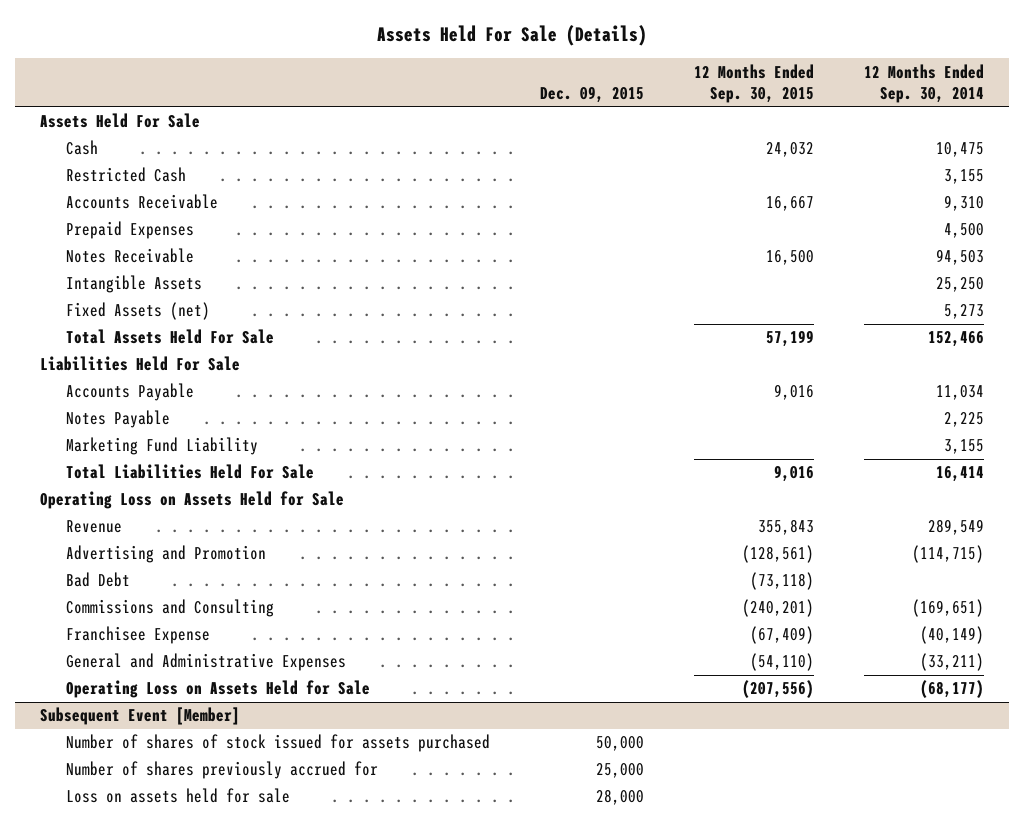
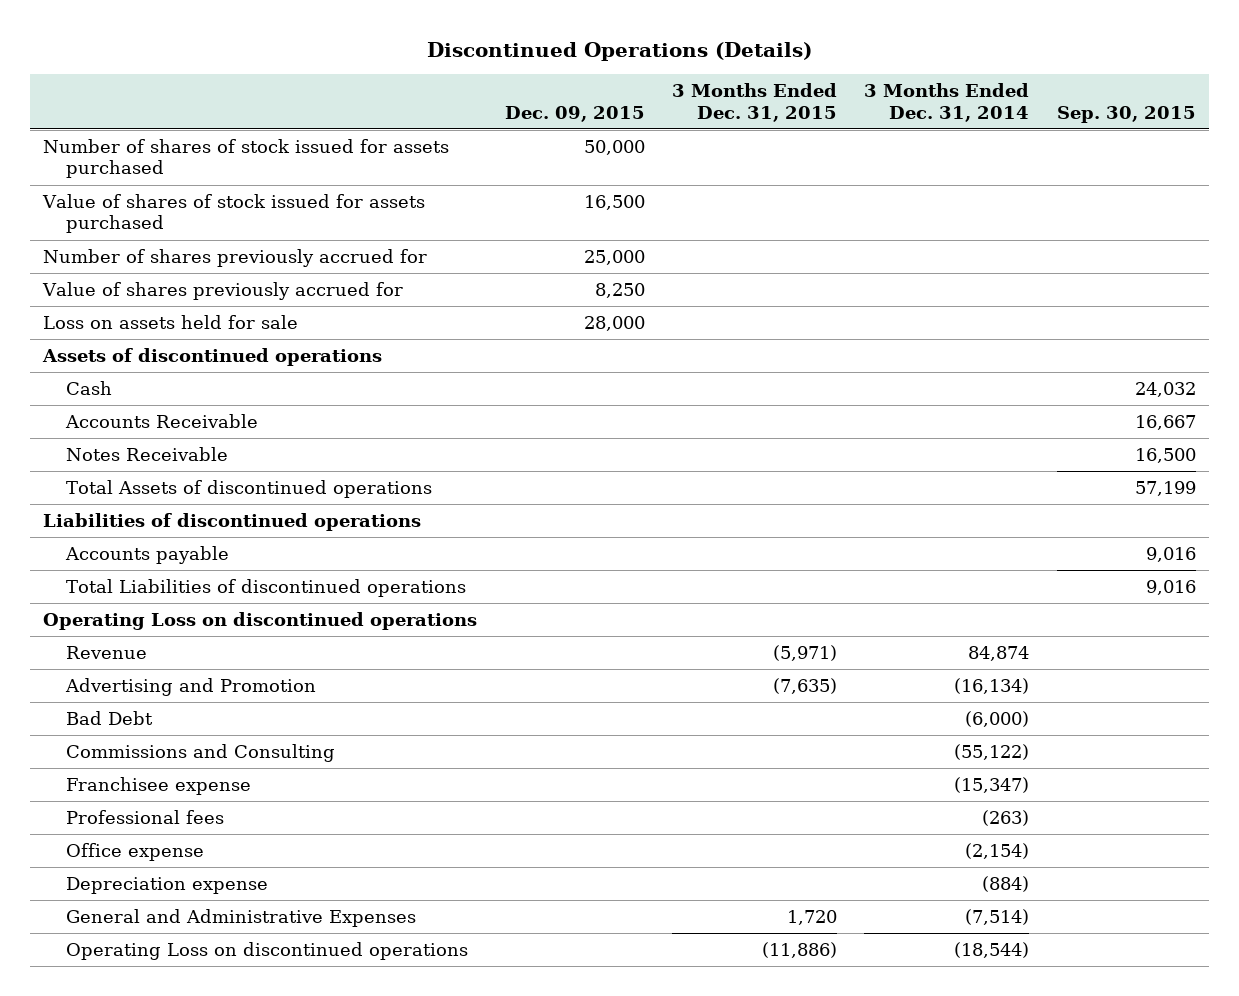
[376,25,647,47] Assets Held For Sale (Details) -> [426,41,812,61] Discontinued Operations (Details)
[694,63,815,104] 12 Months Ended Sep. 30, 2015 -> none
[864,63,985,104] 12 Months Ended Sep. 30, 2014 -> none
none -> [672,83,838,122] 3 Months Ended Dec. 31, 2015
none -> [864,83,1030,122] 3 Months Ended Dec. 31, 2014
none -> [1056,105,1196,123] Sep. 30, 2015
none -> [43,138,450,179] Number of shares of stock issued for assets purchased
none -> [42,193,426,234] Value of shares of stock issued for assets purchased
none -> [43,248,428,267] Number of shares previously accrued for
none -> [42,281,404,300] Value of shares previously accrued for
none -> [43,314,299,329] Loss on assets held for sale
[39,113,200,129] Assets Held For Sale -> [42,347,383,366] Assets of discontinued operations
[65,167,186,183] Restricted Cash -> none
[65,221,194,240] Prepaid Expenses -> none
[65,275,202,294] Intangible Assets -> none
[65,302,210,321] Fixed Assets (net) -> none
[65,410,170,429] Notes Payable -> none
[65,437,258,456] Marketing Fund Liability -> none
[65,329,274,345] Total Assets Held For Sale -> [66,479,433,498] Total Assets of discontinued operations
[39,356,240,372] Liabilities Held For Sale -> [43,512,422,531] Liabilities of discontinued operations
[65,383,194,402] Accounts Payable -> [65,545,230,564] Accounts payable
[65,464,314,480] Total Liabilities Held For Sale -> [66,578,467,597] Total Liabilities of discontinued operations
[39,491,344,510] Operating Loss on Assets Held for Sale -> [43,611,478,630] Operating Loss on discontinued operations
[65,626,210,645] Franchisee Expense -> [66,776,252,795] Franchisee expense
none -> [66,809,225,824] Professional fees
none -> [66,842,205,861] Office expense
none -> [66,876,269,894] Depreciation expense
[39,707,240,726] Subsequent Event [Member] -> none
[65,734,490,753] Number of shares of stock issued for assets purchased -> none
[65,761,378,780] Number of shares previously accrued for -> none
[65,788,290,804] Loss on assets held for sale -> none
[65,680,370,699] Operating Loss on Assets Held for Sale -> [66,941,469,960] Operating Loss on discontinued operations

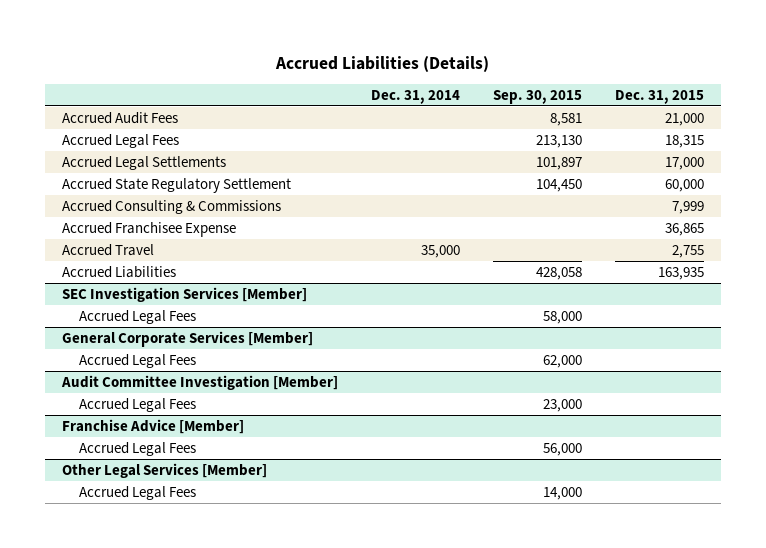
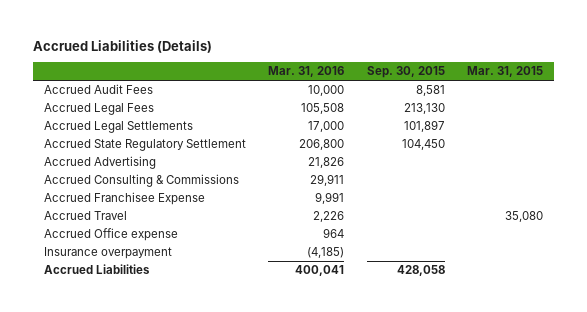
[371,89,461,104] Dec. 31, 2014 -> none
[615,89,705,104] Dec. 31, 2015 -> none
none -> [268,66,345,78] Mar. 31, 2016
none -> [466,66,543,78] Mar. 31, 2015
none -> [44,156,157,170] Accrued Advertising
none -> [44,228,179,242] Accrued Office expense
none -> [44,247,173,260] Insurance overpayment
[61,286,307,302] SEC Investigation Services [Member] -> none
[79,309,197,324] Accrued Legal Fees -> none
[61,330,313,347] General Corporate Services [Member] -> none
[79,353,197,368] Accrued Legal Fees -> none
[60,374,338,390] Audit Committee Investigation [Member] -> none
[79,397,197,412] Accrued Legal Fees -> none
[61,418,244,434] Franchise Advice [Member] -> none
[79,441,197,456] Accrued Legal Fees -> none
[61,462,267,478] Other Legal Services [Member] -> none
[79,485,197,500] Accrued Legal Fees -> none

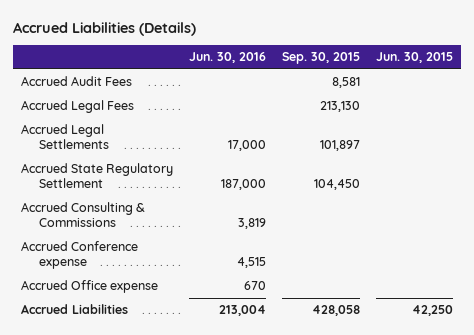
[268,66,345,78] Mar. 31, 2016 -> none
[466,66,543,78] Mar. 31, 2015 -> none
none -> [189,52,267,64] Jun. 30, 2016
none -> [375,52,453,64] Jun. 30, 2015
[44,156,157,170] Accrued Advertising -> none
[44,192,206,206] Accrued Franchisee Expense -> none
[44,211,128,221] Accrued Travel -> [21,241,139,270] Accrued Conference expense
[44,247,173,260] Insurance overpayment -> none

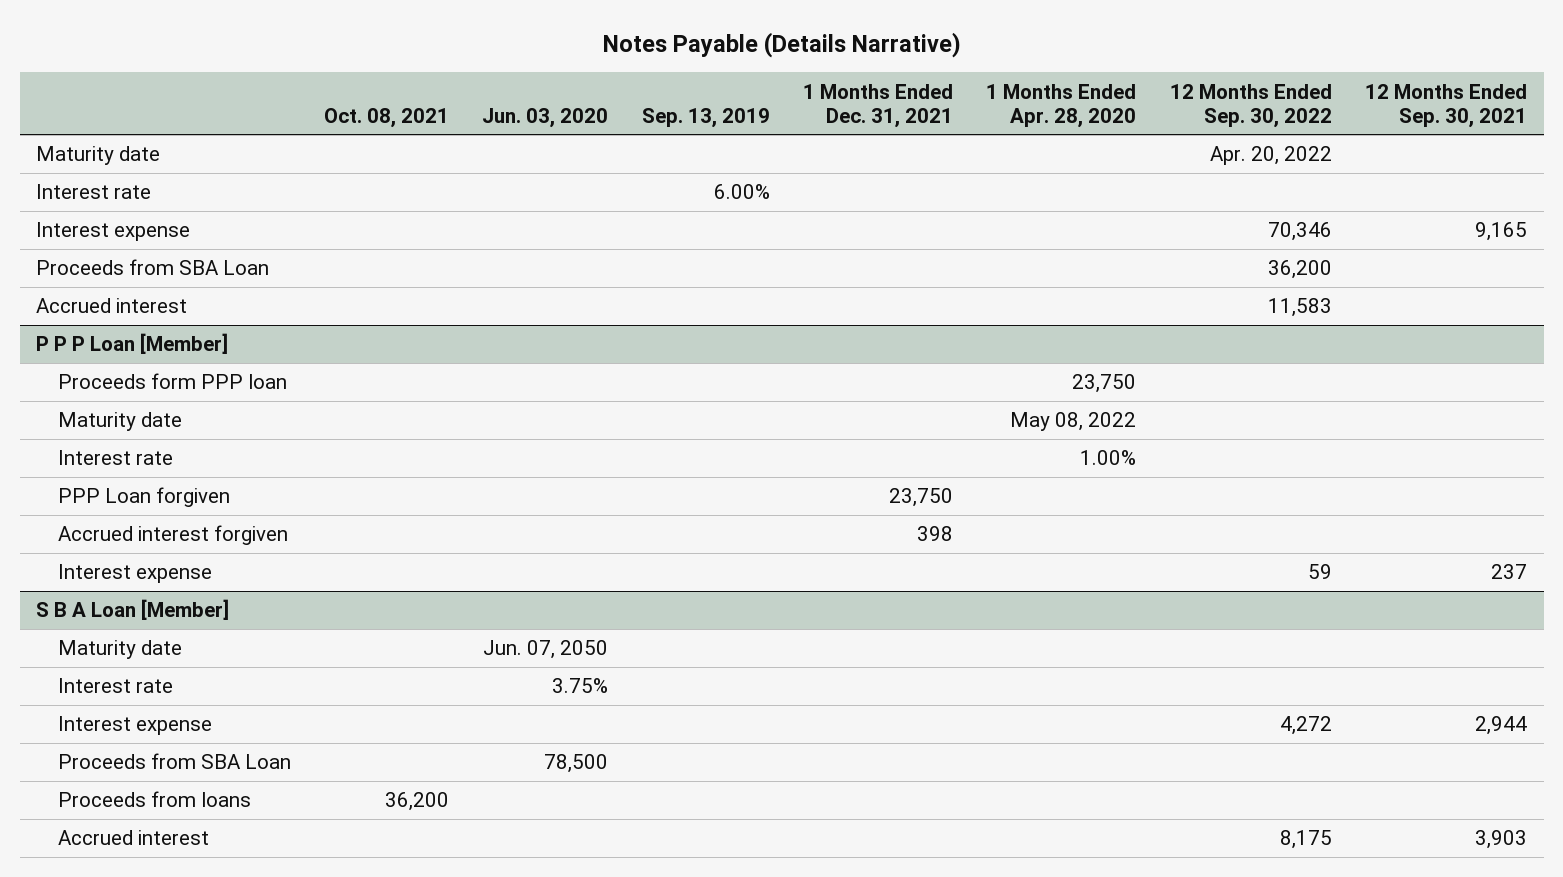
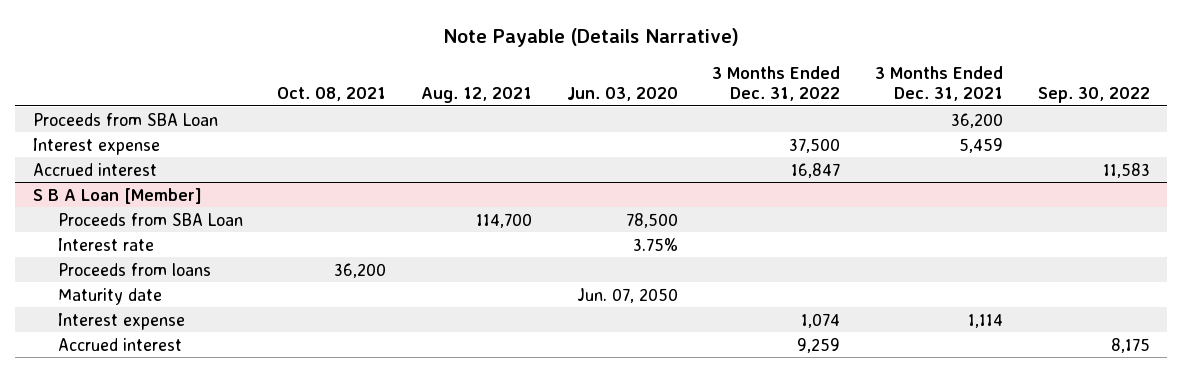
[602,31,961,58] Notes Payable (Details Narrative) -> [443,27,740,47] Note Payable (Details Narrative)
[641,107,770,128] Sep. 13, 2019 -> none
[803,83,954,128] 1 Months Ended Dec. 31, 2021 -> none
[986,83,1137,128] 1 Months Ended Apr. 28, 2020 -> none
[1169,83,1332,128] 12 Months Ended Sep. 30, 2022 -> none
[1365,83,1528,128] 12 Months Ended Sep. 30, 2021 -> none
none -> [421,87,533,104] Aug. 12, 2021
none -> [712,65,841,102] 3 Months Ended Dec. 31, 2022
none -> [874,65,1003,102] 3 Months Ended Dec. 31, 2021
none -> [1037,87,1150,104] Sep. 30, 2022
[36,146,161,166] Maturity date -> none
[36,184,152,200] Interest rate -> none
[36,222,191,242] Interest expense -> [32,137,160,155] Interest expense
[36,333,229,355] P P P Loan [Member] -> none
[57,373,287,390] Proceeds form PPP loan -> none
[57,412,182,432] Maturity date -> none
[57,450,173,466] Interest rate -> none
[57,487,230,508] PPP Loan forgiven -> none
[57,525,288,546] Accrued interest forgiven -> none
[57,564,212,584] Interest expense -> none
[57,678,173,694] Interest rate -> [57,237,154,251] Interest rate
[57,640,182,660] Maturity date -> [57,287,162,305] Maturity date
[57,716,212,736] Interest expense -> [57,312,185,330] Interest expense

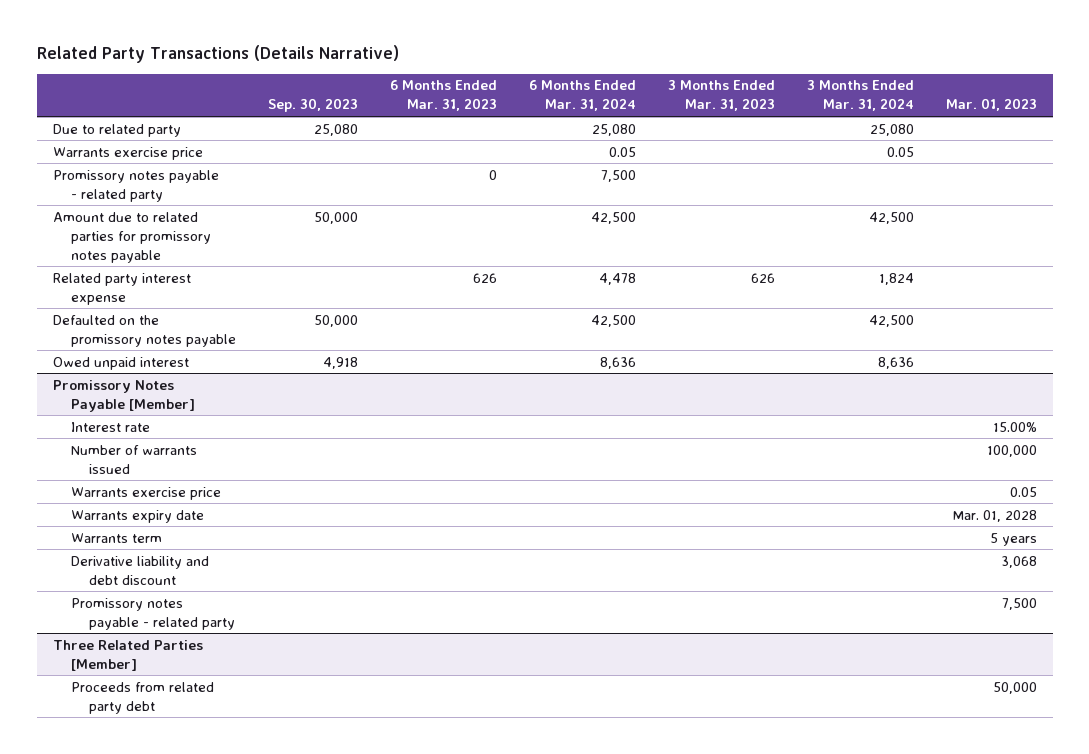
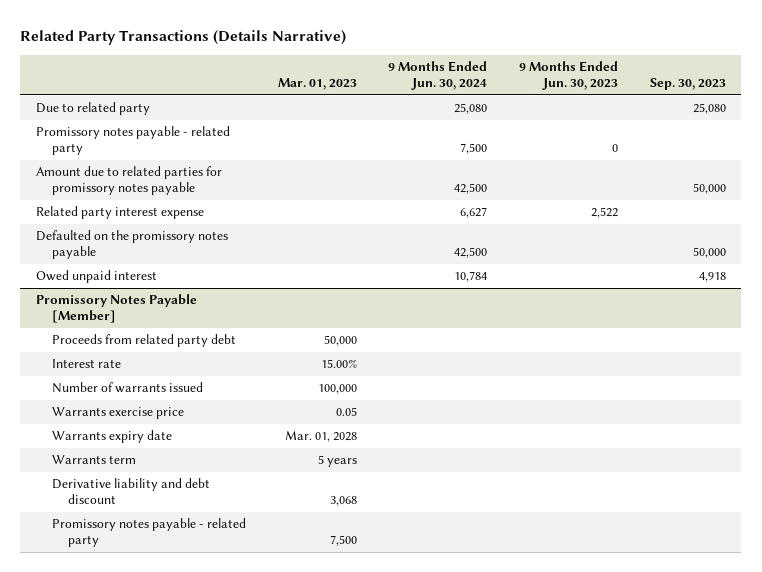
[389,80,497,112] 6 Months Ended Mar. 31, 2023 -> none
[528,80,636,112] 6 Months Ended Mar. 31, 2024 -> none
[667,80,775,112] 3 Months Ended Mar. 31, 2023 -> none
[806,80,914,112] 3 Months Ended Mar. 31, 2024 -> none
none -> [388,60,488,91] 9 Months Ended Jun. 30, 2024
none -> [519,60,619,91] 9 Months Ended Jun. 30, 2023
[52,146,203,160] Warrants exercise price -> none
none -> [52,334,237,348] Proceeds from related party debt
[52,639,203,671] Three Related Parties [Member] -> none
[70,681,214,714] Proceeds from related party debt -> none

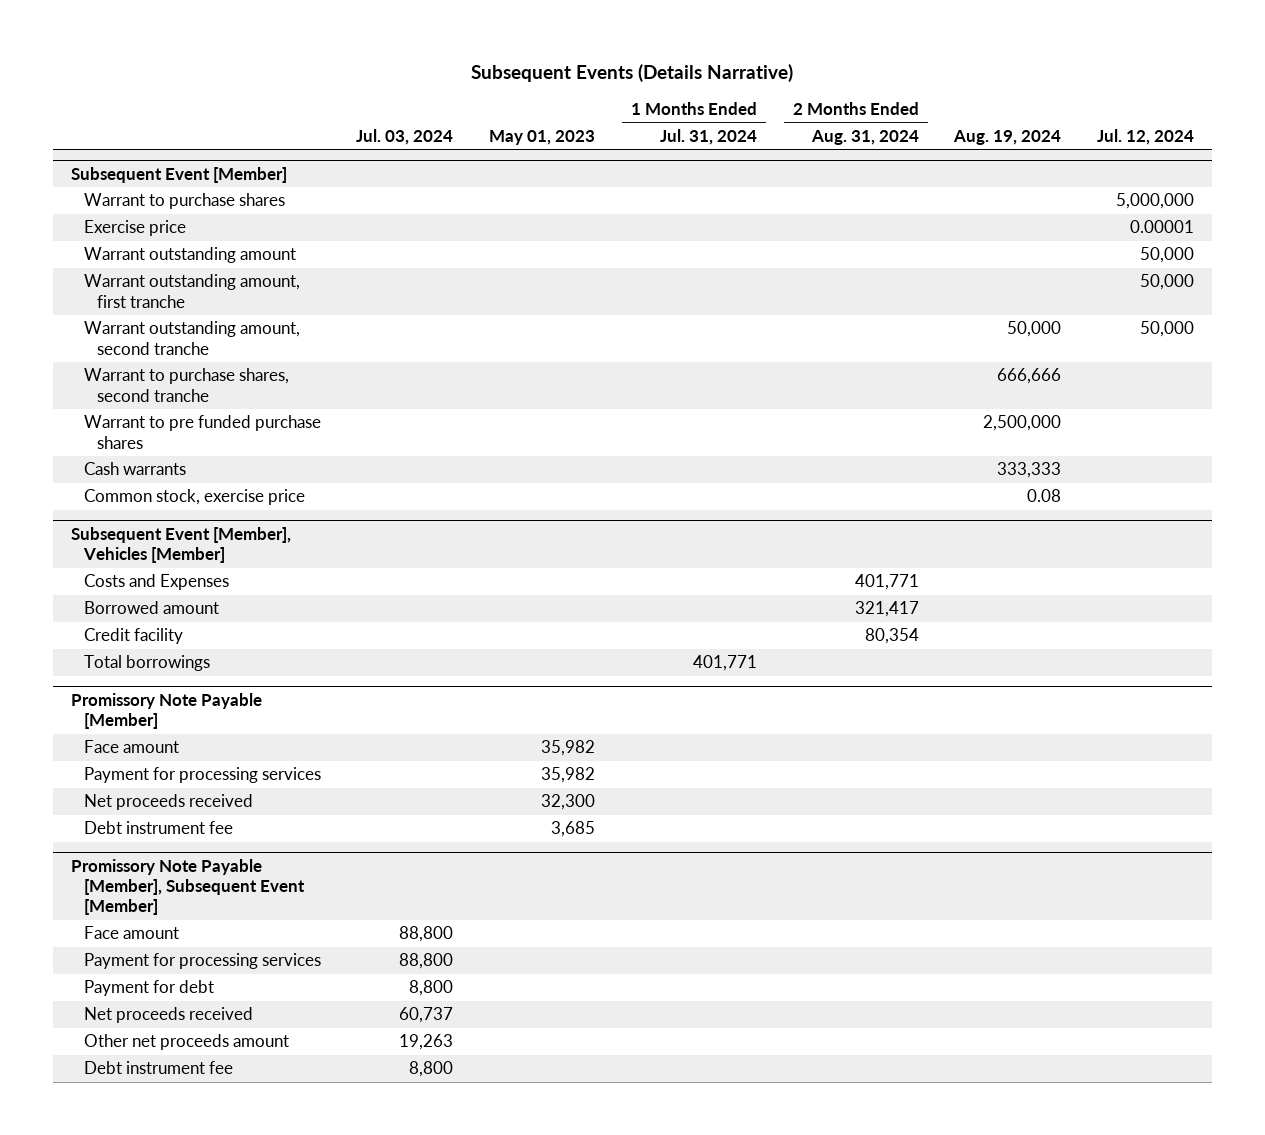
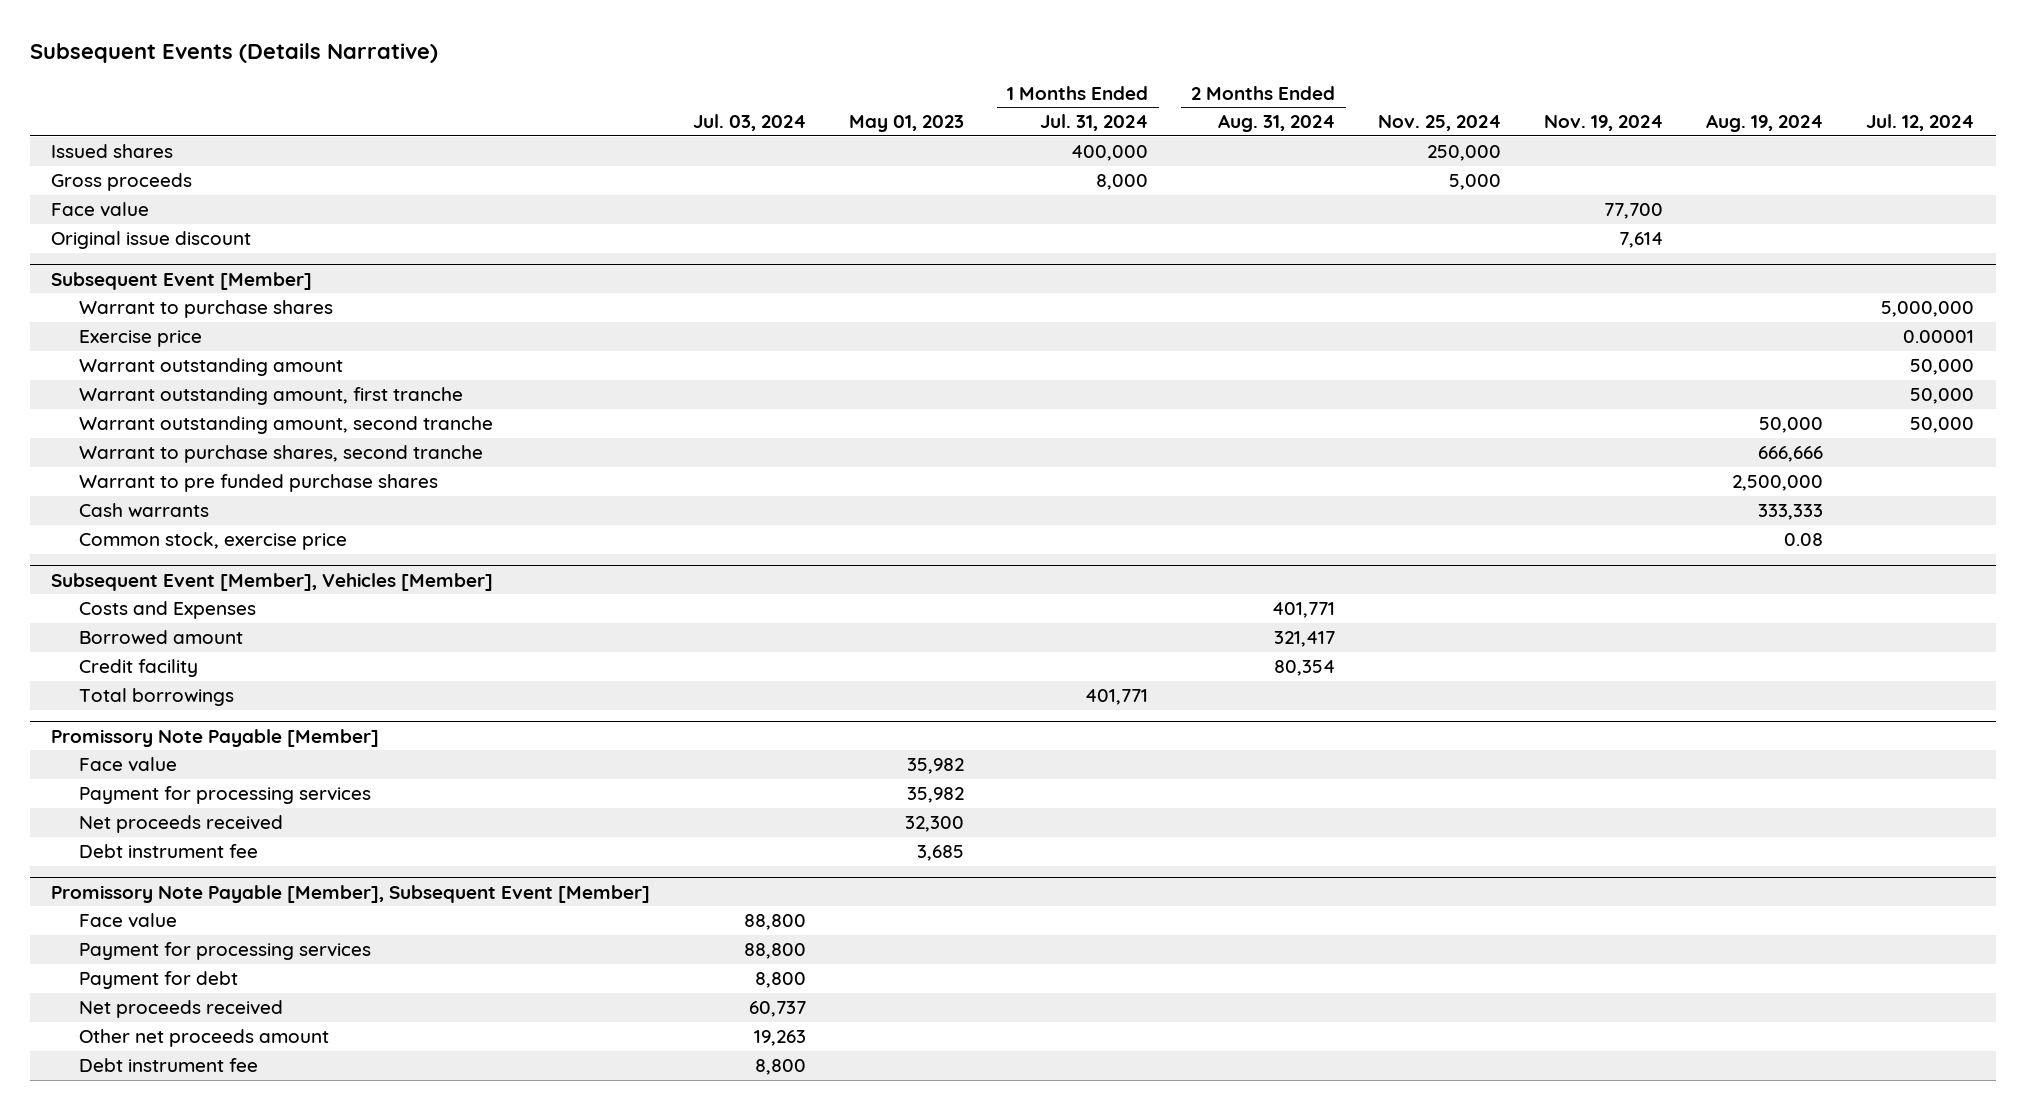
none -> [1378,115,1502,132] Nov. 25, 2024
none -> [1544,115,1664,132] Nov. 19, 2024
none -> [51,144,174,159] Issued shares
none -> [51,173,193,192] Gross proceeds
none -> [51,202,150,218] Face value
none -> [51,231,252,250] Original issue discount
[83,740,179,754] Face amount -> [78,757,177,773] Face value
[83,926,179,940] Face amount -> [78,913,177,929] Face value

